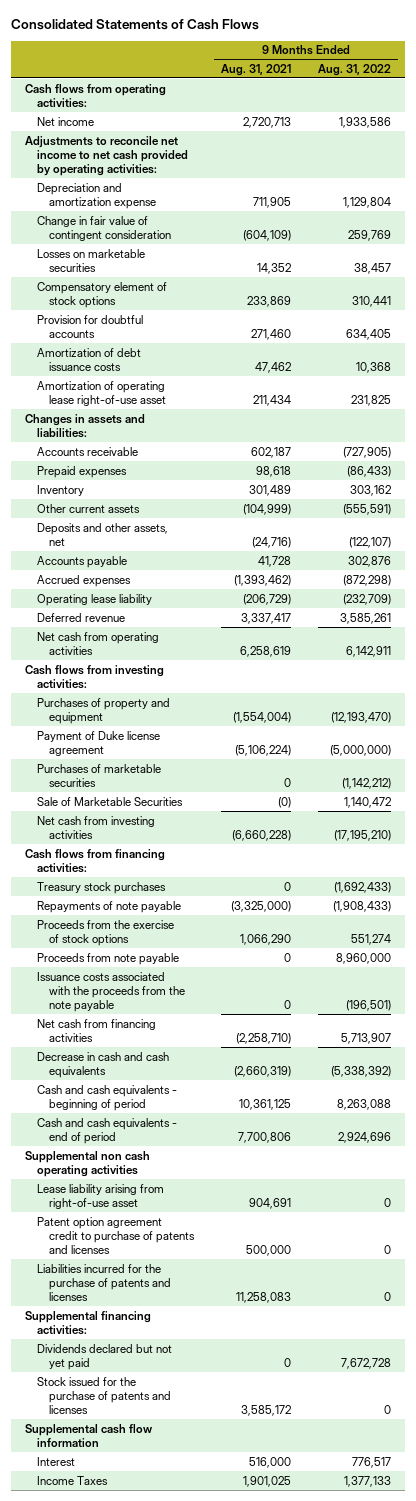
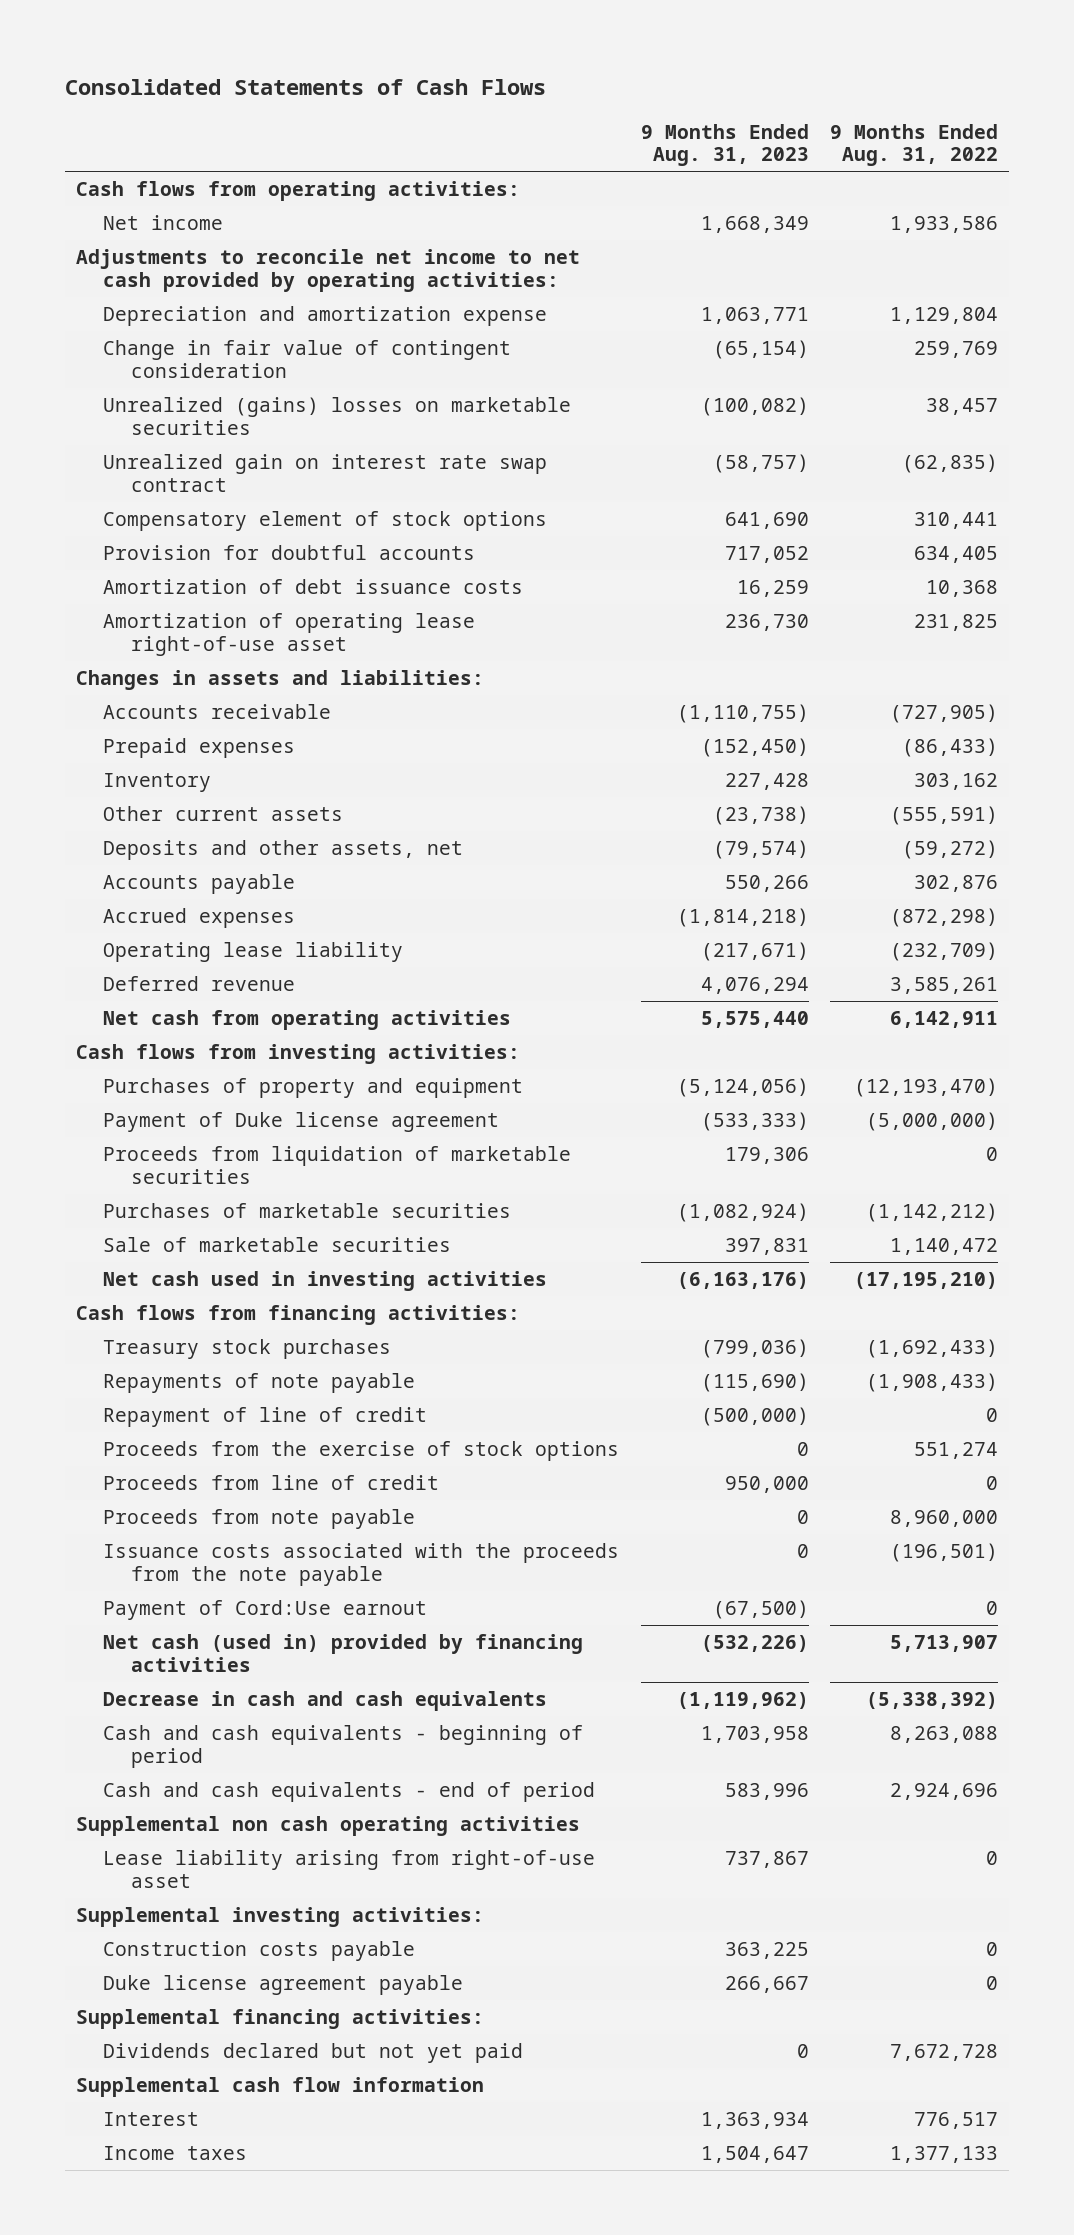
[220,63,291,76] Aug. 31, 2021 -> none
none -> [640,123,809,167] 9 Months Ended Aug. 31, 2023
[36,248,145,272] Losses on marketable securities -> [103,396,572,435] Unrealized (gains) losses on marketable securities
none -> [103,453,548,492] Unrealized gain on interest rate swap contract
[349,536,392,548] (122,107) -> [902,839,999,859] (59,272)
none -> [103,1145,572,1184] Proceeds from liquidation of marketable securities
[36,796,183,806] Sale of Marketable Securities -> [103,1236,452,1252] Sale of marketable securities
[36,815,155,839] Net cash from investing activities -> [103,1270,548,1291] Net cash used in investing activities
none -> [103,1406,428,1427] Repayment of line of credit
none -> [103,1474,440,1490] Proceeds from line of credit
none -> [103,1599,428,1620] Payment of Cord:Use earnout
[36,1018,156,1042] Net cash from financing activities -> [103,1633,584,1672] Net cash (used in) provided by financing activities
[36,1216,195,1254] Patent option agreement credit to purchase of patents and licenses -> none
[36,1263,171,1301] Liabilities incurred for the purchase of patents and licenses -> none
none -> [75,1906,484,1927] Supplemental investing activities:
none -> [103,1940,416,1961] Construction costs payable
none -> [103,1974,464,1995] Duke license agreement payable
[36,1376,171,1414] Stock issued for the purchase of patents and licenses -> none
[36,1475,108,1485] Income Taxes -> [103,2145,248,2160] Income taxes

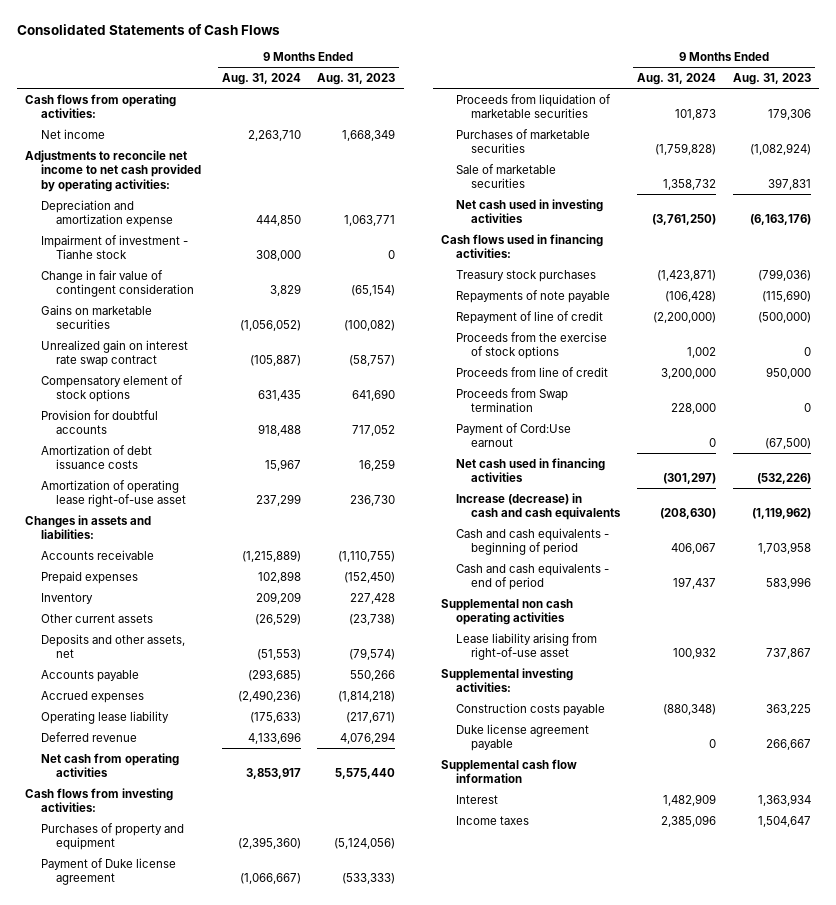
[830,123,999,167] 9 Months Ended Aug. 31, 2022 -> none
none -> [221,73,301,86] Aug. 31, 2024
none -> [40,234,188,260] Impairment of investment - Tianhe stock
[103,396,572,435] Unrealized (gains) losses on marketable securities -> [40,304,152,330] Gains on marketable securities
[75,1304,520,1325] Cash flows from financing activities: -> [440,233,603,259] Cash flows used in financing activities:
[103,1508,416,1529] Proceeds from note payable -> none
[103,1542,620,1586] Issuance costs associated with the proceeds from the note payable -> none
none -> [456,387,569,413] Proceeds from Swap termination
[103,1633,584,1672] Net cash (used in) provided by financing activities -> [456,457,606,483] Net cash used in financing activities
[103,1690,548,1711] Decrease in cash and cash equivalents -> [456,492,622,521] Increase (decrease) in cash and cash equivalents
[75,2008,484,2029] Supplemental financing activities: -> none
[103,2042,524,2063] Dividends declared but not yet paid -> none

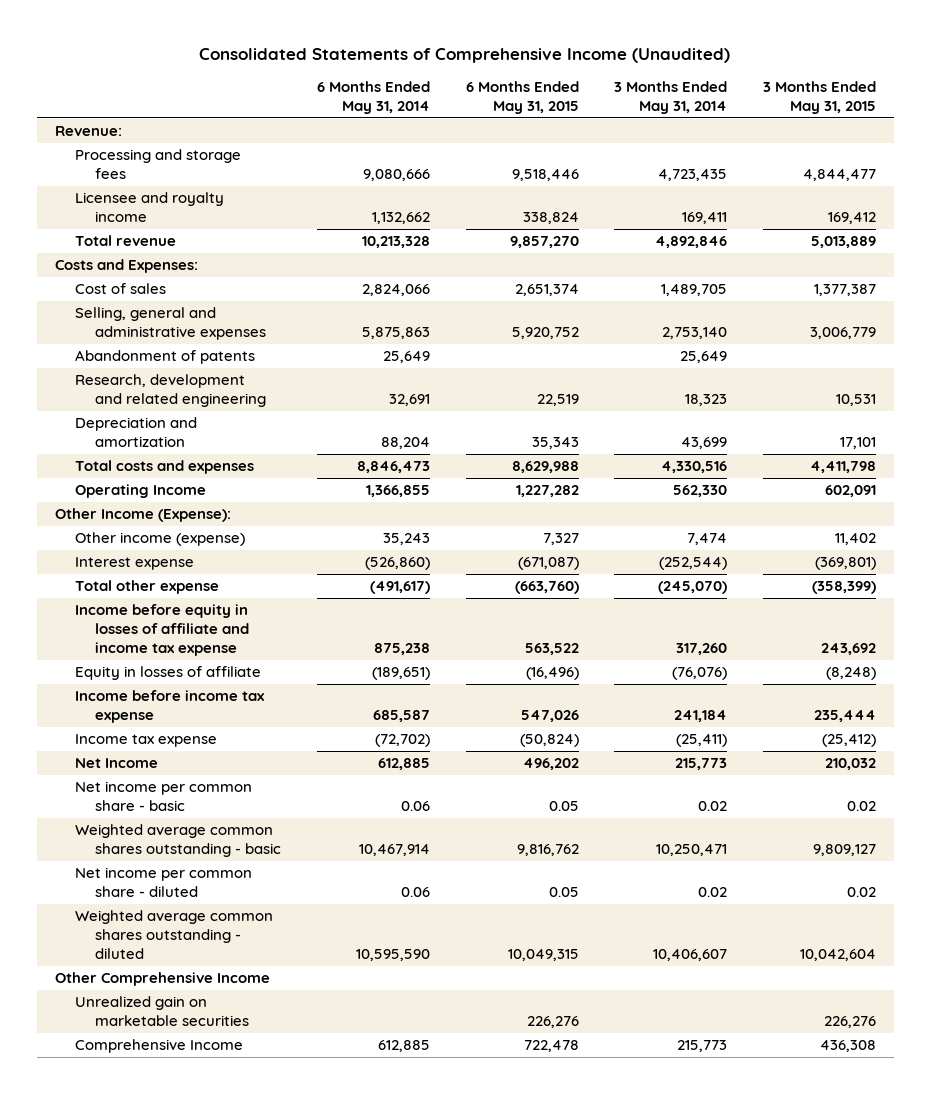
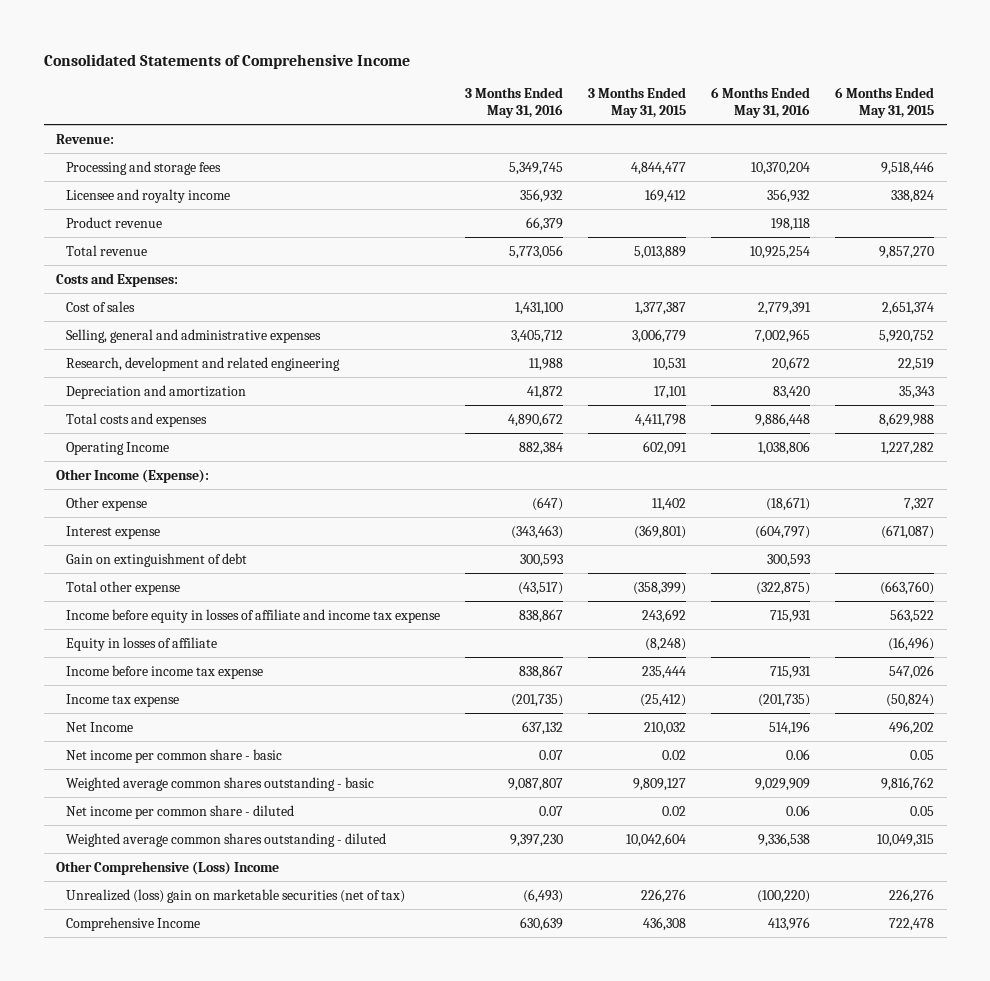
[199,48,731,64] Consolidated Statements of Comprehensive Income (Unaudited) -> [43,53,410,69] Consolidated Statements of Comprehensive Income
[316,80,430,115] 6 Months Ended May 31, 2014 -> none
[614,80,728,115] 3 Months Ended May 31, 2014 -> none
none -> [465,87,564,119] 3 Months Ended May 31, 2016
none -> [711,87,811,119] 6 Months Ended May 31, 2016
none -> [66,216,163,228] Product revenue
[75,350,256,365] Abandonment of patents -> none
[75,532,246,547] Other income (expense) -> [66,496,148,511] Other expense
none -> [66,552,248,567] Gain on extinguishment of debt
[55,972,271,987] Other Comprehensive Income -> [56,860,280,875] Other Comprehensive (Loss) Income
[75,996,250,1027] Unrealized gain on marketable securities -> [66,888,406,903] Unrealized (loss) gain on marketable securities (net of tax)

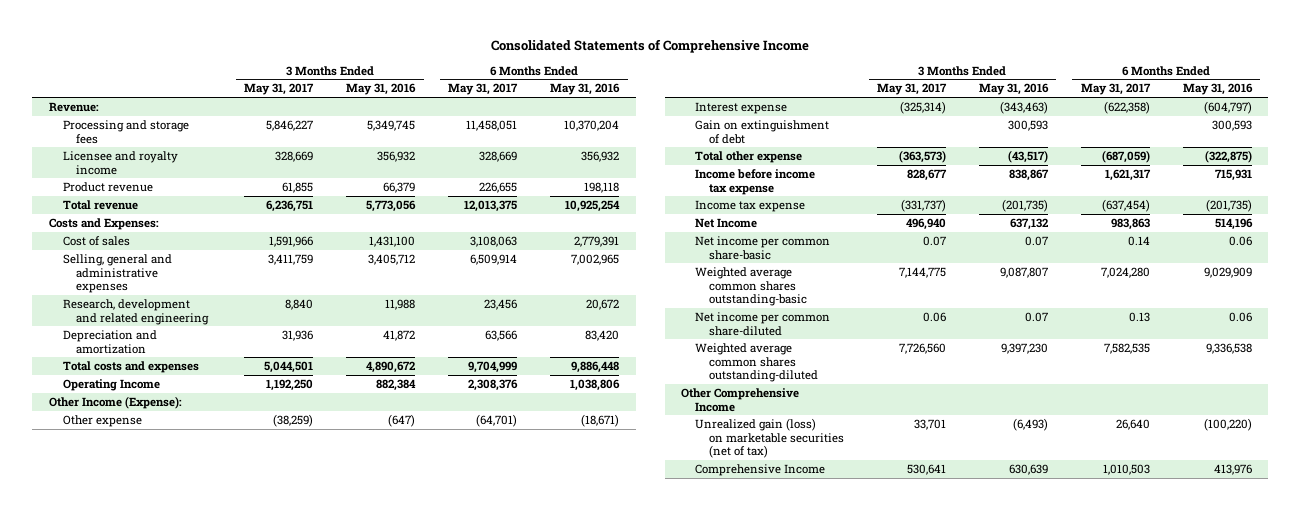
[588,87,687,119] 3 Months Ended May 31, 2015 -> none
[835,87,935,119] 6 Months Ended May 31, 2015 -> none
none -> [244,83,315,96] May 31, 2017
none -> [448,83,519,96] May 31, 2017
[66,608,441,623] Income before equity in losses of affiliate and income tax expense -> none
[66,636,218,651] Equity in losses of affiliate -> none
[66,748,283,763] Net income per common share - basic -> [694,235,830,260] Net income per common share-basic
[66,776,375,791] Weighted average common shares outstanding - basic -> [694,266,807,307] Weighted average common shares outstanding-basic
[66,804,295,819] Net income per common share - diluted -> [694,311,830,336] Net income per common share-diluted
[66,832,387,847] Weighted average common shares outstanding - diluted -> [694,342,818,383] Weighted average common shares outstanding-diluted
[56,860,280,875] Other Comprehensive (Loss) Income -> [681,387,800,412] Other Comprehensive Income
[66,888,406,903] Unrealized (loss) gain on marketable securities (net of tax) -> [694,417,844,459] Unrealized gain (loss) on marketable securities (net of tax)

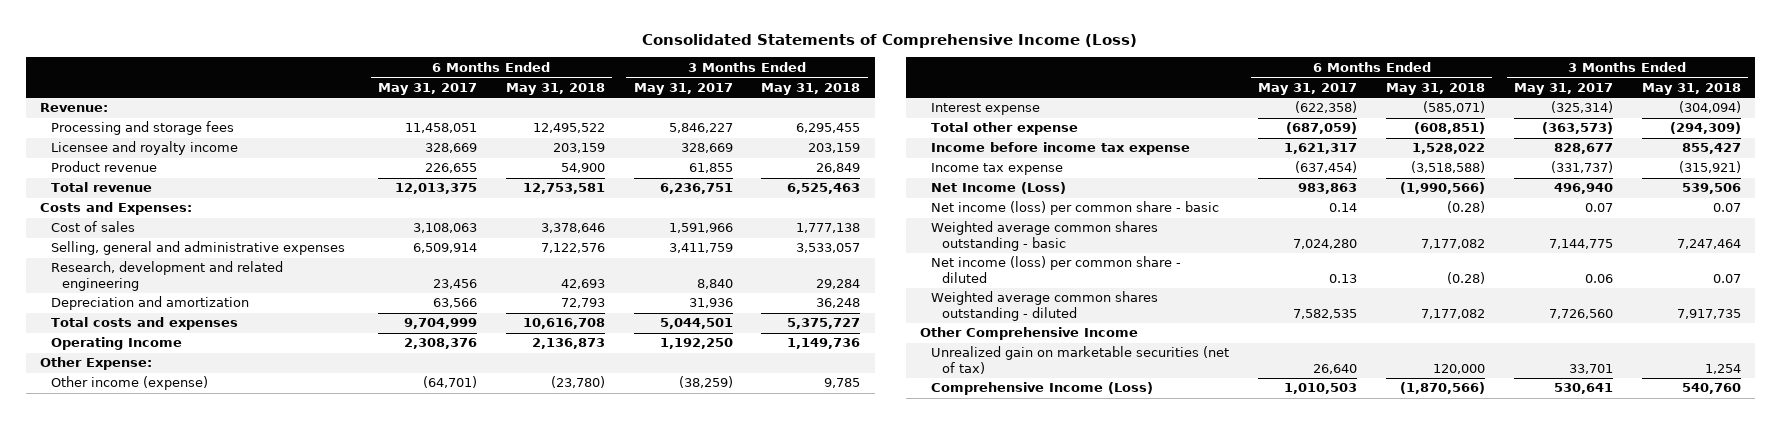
[491,39,810,54] Consolidated Statements of Comprehensive Income -> [642,34,1138,49] Consolidated Statements of Comprehensive Income (Loss)
[346,83,417,96] May 31, 2016 -> none
[550,83,621,96] May 31, 2016 -> none
none -> [505,82,605,95] May 31, 2018
none -> [761,82,861,95] May 31, 2018
[48,395,182,409] Other Income (Expense): -> [40,357,153,371] Other Expense:
[62,414,142,427] Other expense -> [51,376,209,391] Other income (expense)
[694,119,829,144] Gain on extinguishment of debt -> none
[694,217,757,228] Net Income -> [931,182,1067,195] Net Income (Loss)
[694,235,830,260] Net income per common share-basic -> [931,201,1220,216] Net income (loss) per common share - basic
[694,266,807,307] Weighted average common shares outstanding-basic -> [931,221,1159,252] Weighted average common shares outstanding - basic
[694,311,830,336] Net income per common share-diluted -> [931,256,1182,284] Net income (loss) per common share - diluted
[694,342,818,383] Weighted average common shares outstanding-diluted -> [931,291,1159,322] Weighted average common shares outstanding - diluted
[694,417,844,459] Unrealized gain (loss) on marketable securities (net of tax) -> [931,346,1230,375] Unrealized gain on marketable securities (net of tax)
[694,463,825,476] Comprehensive Income -> [931,382,1154,396] Comprehensive Income (Loss)

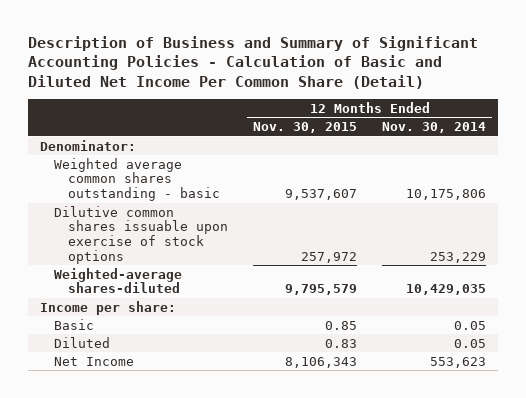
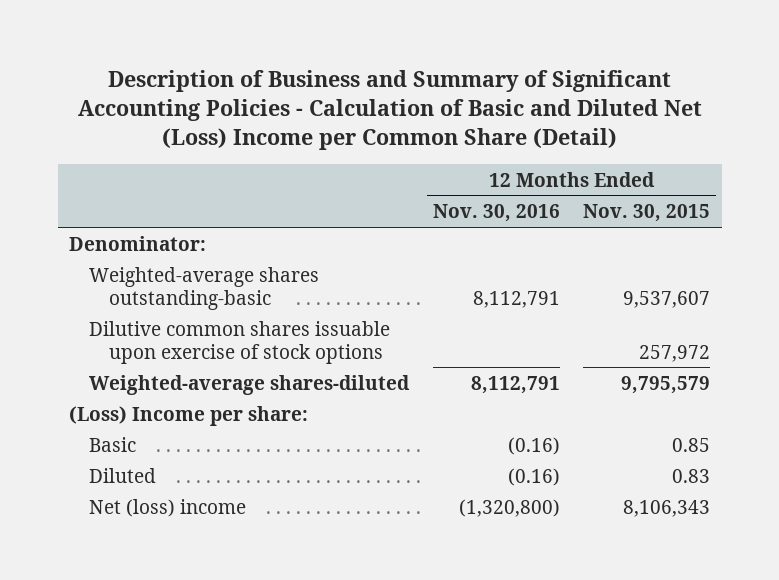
[28,35,479,89] Description of Business and Summary of Significant Accounting Policies - Calculation of Basic and Diluted Net Income Per Common Share (Detail) -> [77,69,702,151] Description of Business and Summary of Significant Accounting Policies - Calculation of Basic and Diluted Net (Loss) Income per Common Share (Detail)
[381,122,486,134] Nov. 30, 2014 -> none
none -> [432,204,560,223] Nov. 30, 2016
[54,157,221,201] Weighted average common shares outstanding - basic -> [89,266,320,310] Weighted-average shares outstanding-basic
[40,300,177,315] Income per share: -> [69,405,309,426] (Loss) Income per share:
[54,356,135,366] Net Income -> [89,498,247,517] Net (loss) income

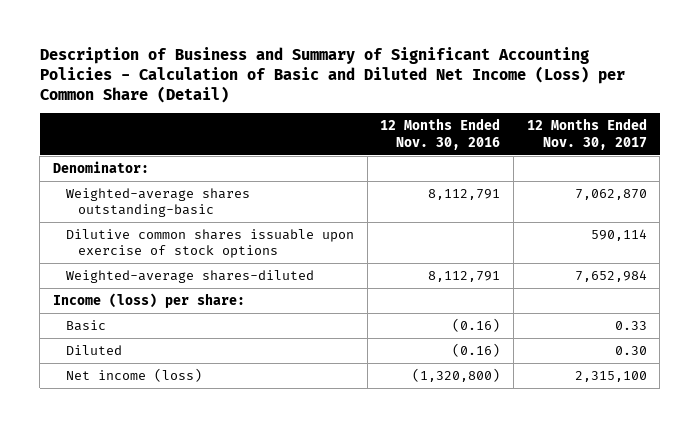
[77,69,702,151] Description of Business and Summary of Significant Accounting Policies - Calculation of Basic and Diluted Net (Loss) Income per Common Share (Detail) -> [39,47,625,104] Description of Business and Summary of Significant Accounting Policies - Calculation of Basic and Diluted Net Income (Loss) per Common Share (Detail)
[583,204,711,223] Nov. 30, 2015 -> none
none -> [526,118,647,150] 12 Months Ended Nov. 30, 2017
[69,405,309,426] (Loss) Income per share: -> [53,293,246,309] Income (loss) per share:
[89,498,247,517] Net (loss) income -> [65,368,202,383] Net income (loss)

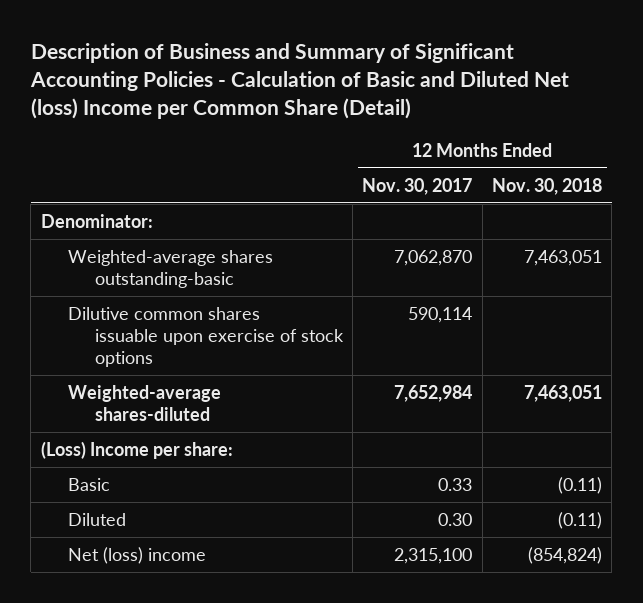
[39,47,625,104] Description of Business and Summary of Significant Accounting Policies - Calculation of Basic and Diluted Net Income (Loss) per Common Share (Detail) -> [29,42,569,119] Description of Business and Summary of Significant Accounting Policies - Calculation of Basic and Diluted Net (loss) Income per Common Share (Detail)
[380,118,501,150] 12 Months Ended Nov. 30, 2016 -> none
none -> [492,177,603,195] Nov. 30, 2018
[53,293,246,309] Income (loss) per share: -> [40,440,233,459] (Loss) Income per share:
[65,368,202,383] Net income (loss) -> [67,546,206,564] Net (loss) income

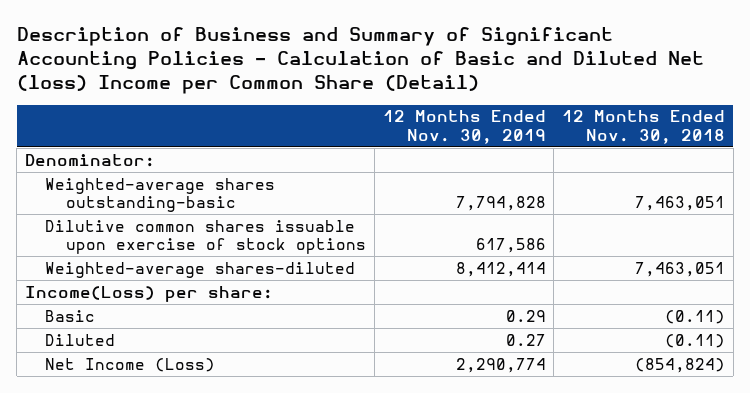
[362,177,473,195] Nov. 30, 2017 -> none
none -> [382,110,546,144] 12 Months Ended Nov. 30, 2019
[40,440,233,459] (Loss) Income per share: -> [24,285,273,302] Income(Loss) per share:
[67,546,206,564] Net (loss) income -> [45,357,216,372] Net Income (Loss)

